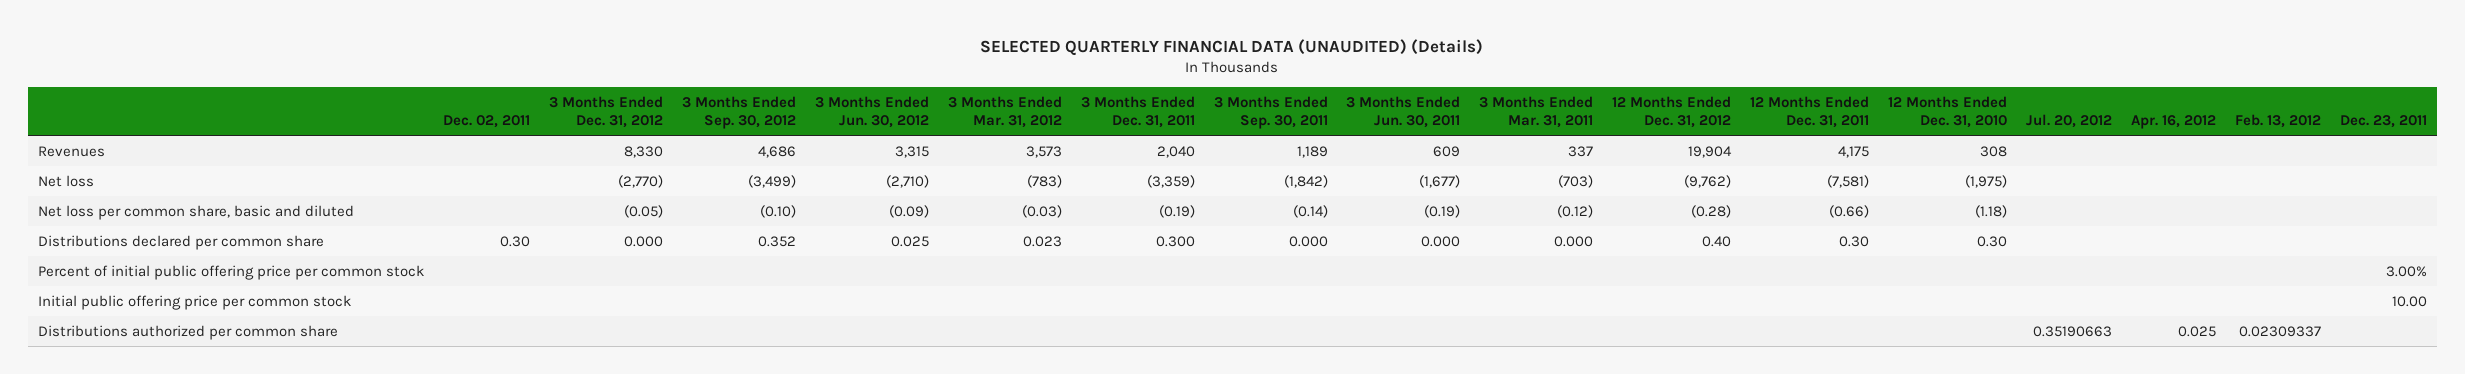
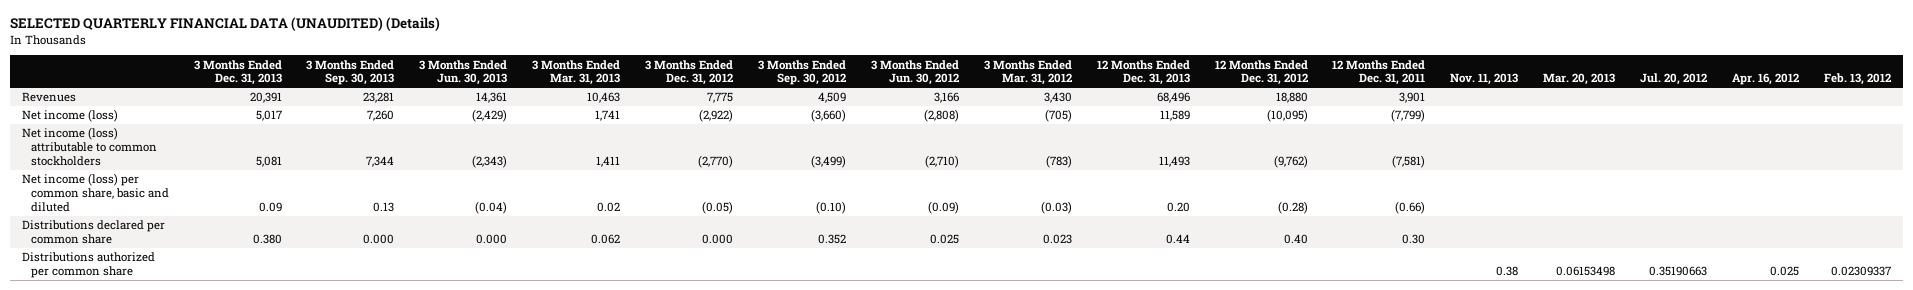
[442,114,530,128] Dec. 02, 2011 -> none
[1080,95,1195,128] 3 Months Ended Dec. 31, 2011 -> none
[1213,95,1328,129] 3 Months Ended Sep. 30, 2011 -> none
[1346,95,1461,128] 3 Months Ended Jun. 30, 2011 -> none
[1479,95,1594,128] 3 Months Ended Mar. 31, 2011 -> none
[1888,95,2008,128] 12 Months Ended Dec. 31, 2010 -> none
[2340,114,2428,128] Dec. 23, 2011 -> none
none -> [193,59,282,86] 3 Months Ended Dec. 31, 2013
none -> [306,59,395,86] 3 Months Ended Sep. 30, 2013
none -> [419,59,508,86] 3 Months Ended Jun. 30, 2013
none -> [532,59,621,86] 3 Months Ended Mar. 31, 2013
none -> [1096,59,1190,86] 12 Months Ended Dec. 31, 2013
none -> [1450,73,1519,86] Nov. 11, 2013
none -> [1543,73,1616,86] Mar. 20, 2013
[623,145,663,158] 8,330 -> [707,92,734,104] 7,775
[757,145,796,158] 4,686 -> [817,92,846,104] 4,509
[894,145,929,158] 3,315 -> [933,92,959,104] 3,166
[1025,145,1062,158] 3,573 -> [1043,92,1072,104] 3,430
[1688,145,1733,158] 19,904 -> [1275,92,1308,104] 18,880
[1838,145,1870,158] 4,175 -> [1399,92,1426,104] 3,901
none -> [22,109,119,123] Net income (loss)
[37,174,94,187] Net loss -> [22,127,157,166] Net income (loss) attributable to common stockholders
[37,204,354,220] Net loss per common share, basic and diluted -> [22,173,169,212] Net income (loss) per common share, basic and diluted
[37,264,424,280] Percent of initial public offering price per common stock -> none
[37,294,351,310] Initial public offering price per common stock -> none

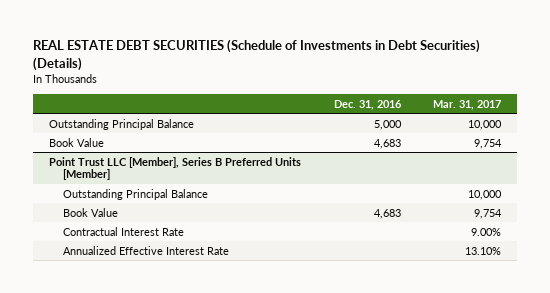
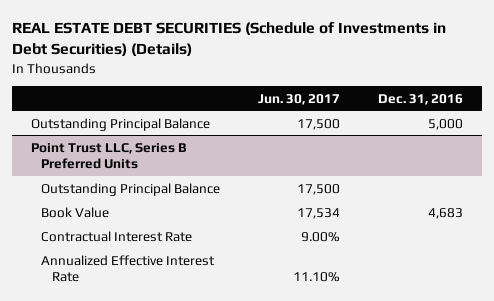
[433,99,502,110] Mar. 31, 2017 -> none
none -> [258,93,341,105] Jun. 30, 2017
[49,137,105,147] Book Value -> none
[49,156,302,181] Point Trust LLC [Member], Series B Preferred Units [Member] -> [30,142,187,170] Point Trust LLC, Series B Preferred Units

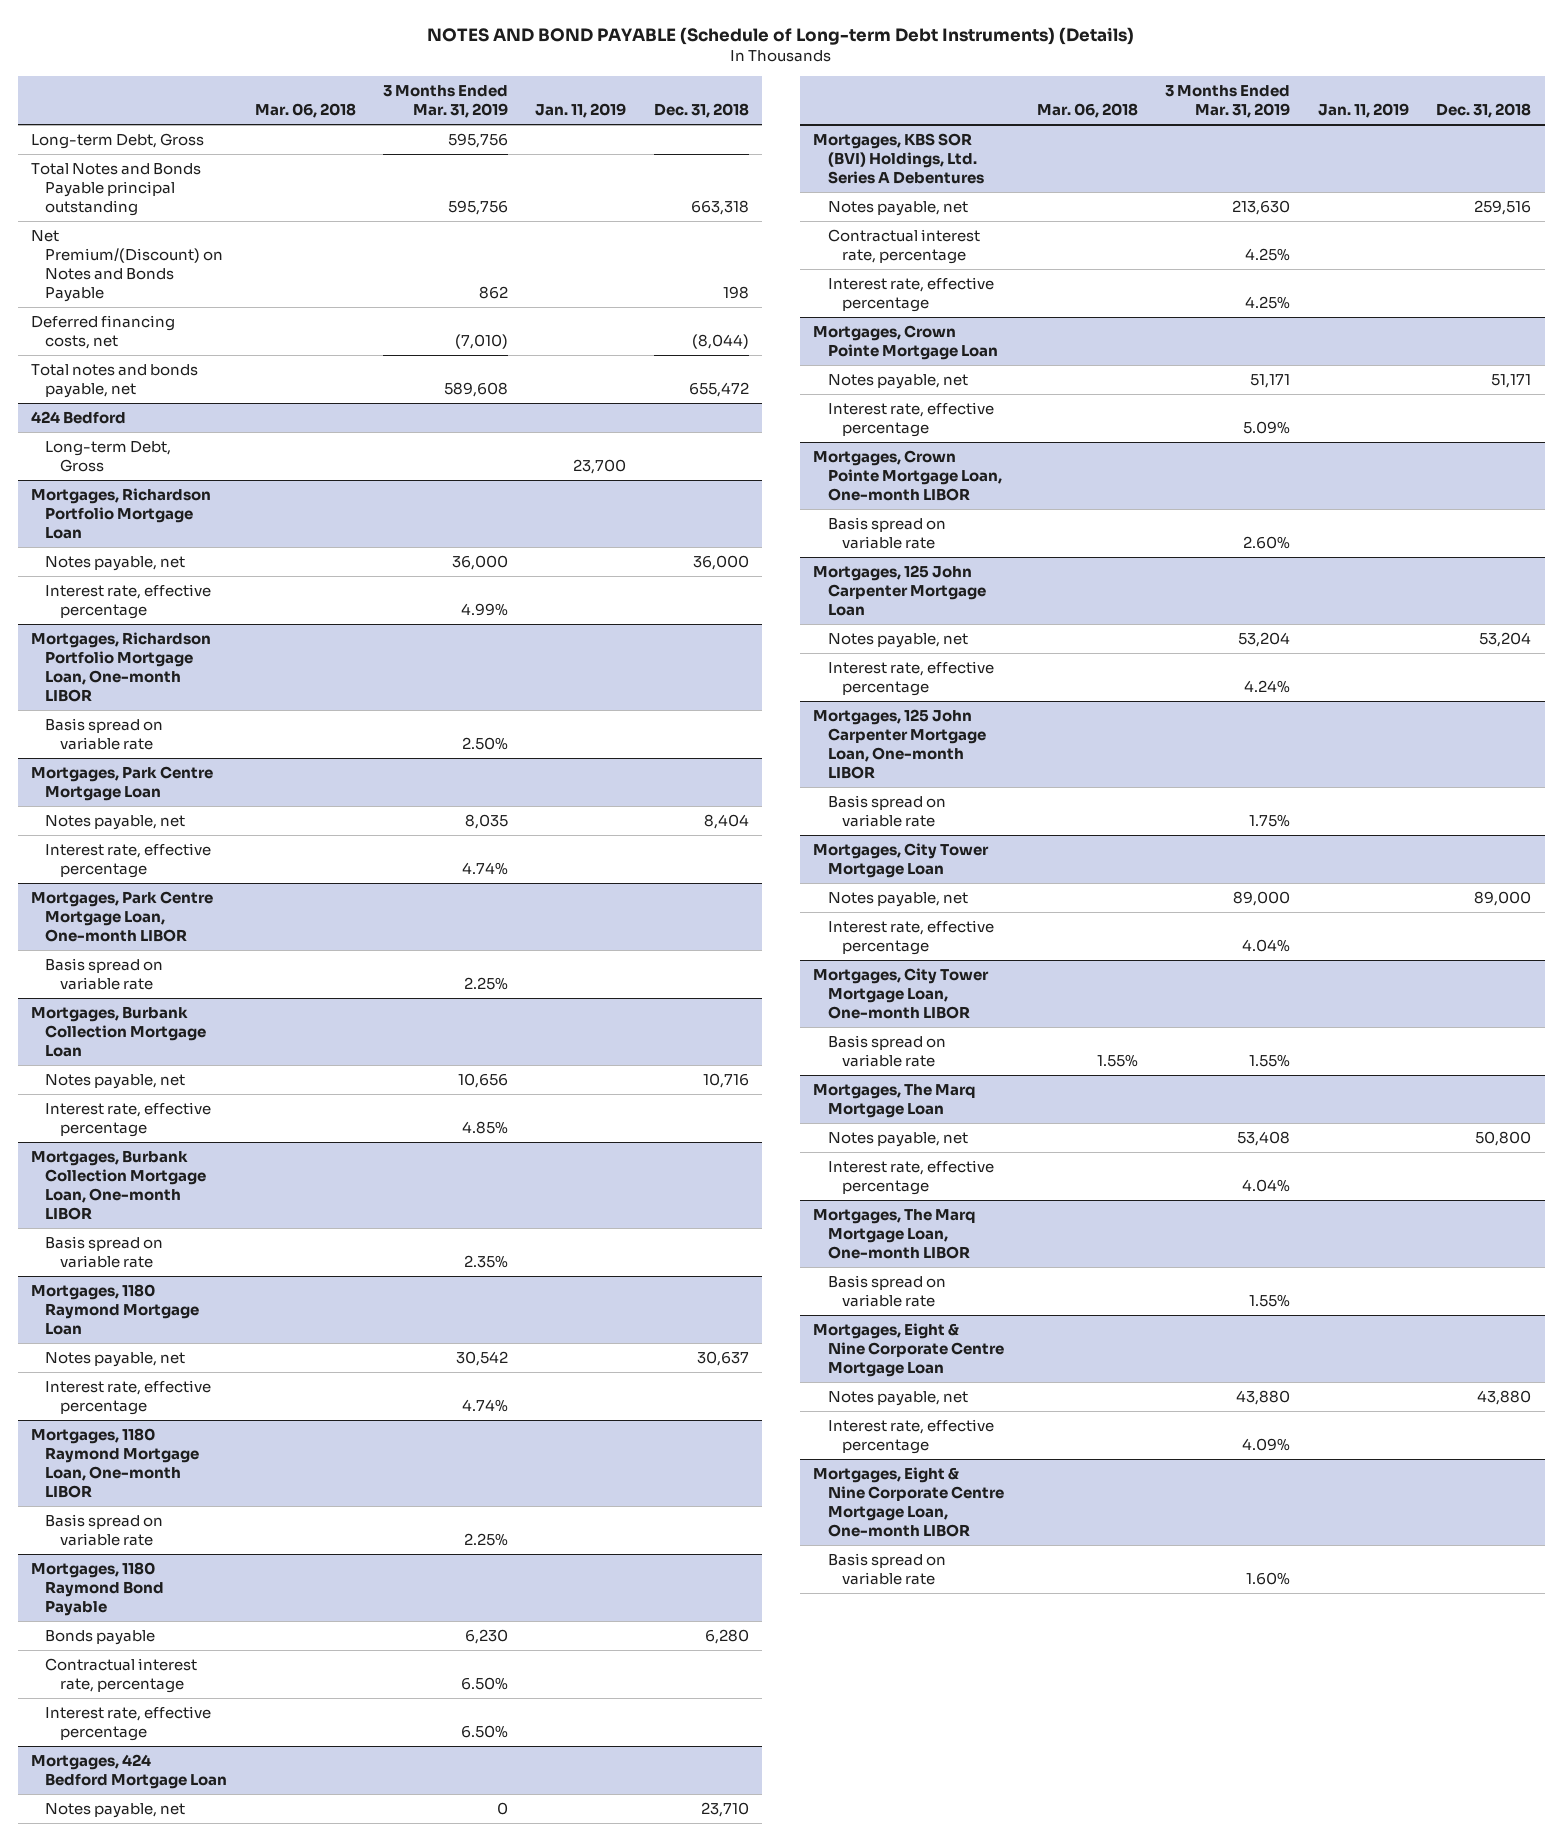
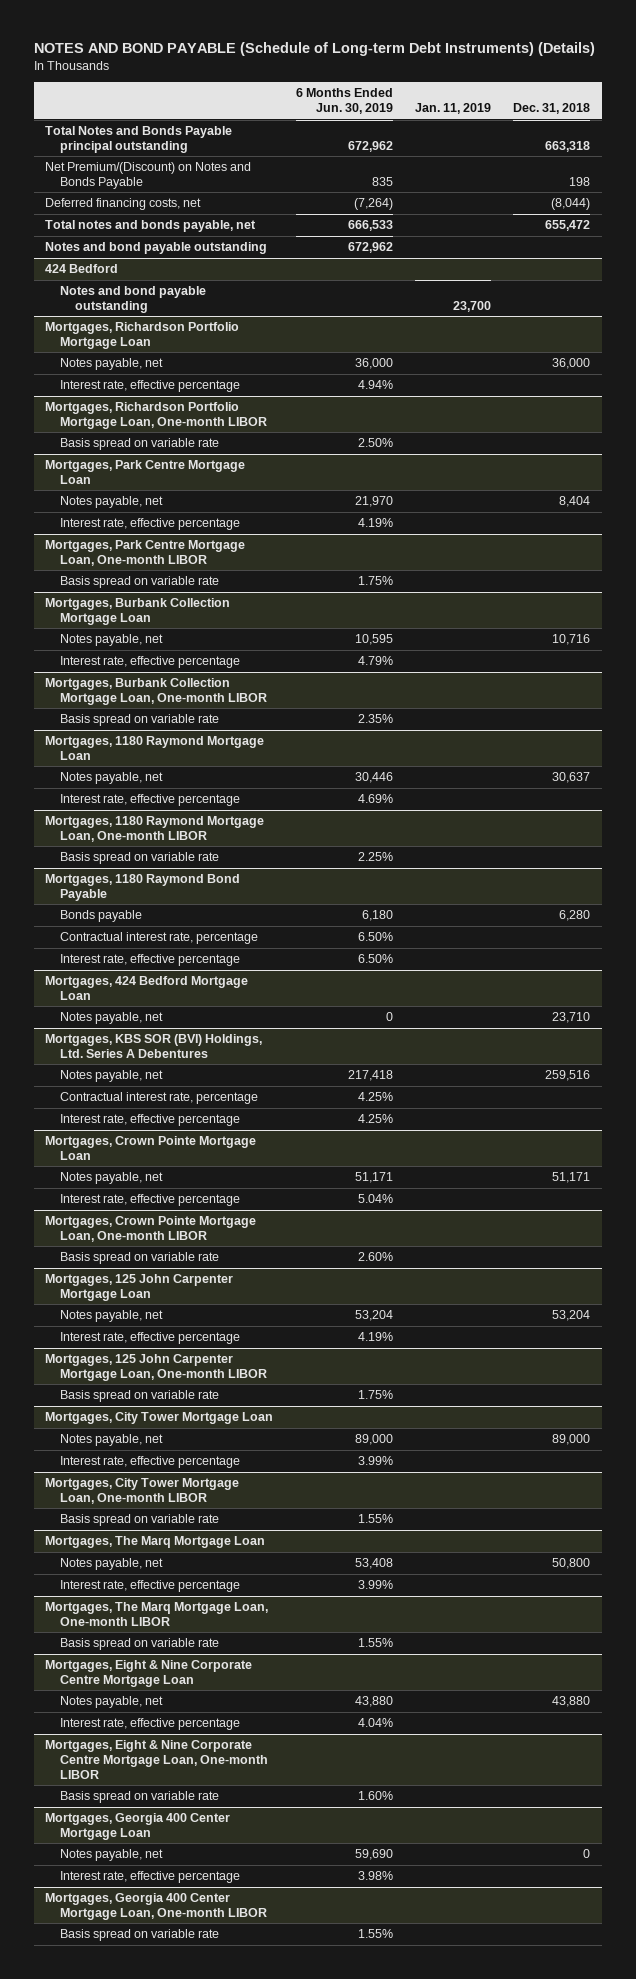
[254,102,356,118] Mar. 06, 2018 -> none
[383,84,509,118] 3 Months Ended Mar. 31, 2019 -> none
none -> [295,88,393,115] 6 Months Ended Jun. 30, 2019
[31,133,205,150] Long-term Debt, Gross -> none
none -> [45,242,268,255] Notes and bond payable outstanding
[45,441,172,472] Long-term Debt, Gross -> [59,286,206,313] Notes and bond payable outstanding
none -> [45,1813,231,1840] Mortgages, Georgia 400 Center Mortgage Loan
none -> [59,1849,163,1862] Notes payable, net
none -> [59,1871,240,1884] Interest rate, effective percentage
none -> [45,1893,267,1920] Mortgages, Georgia 400 Center Mortgage Loan, One-month LIBOR
none -> [59,1929,219,1942] Basis spread on variable rate

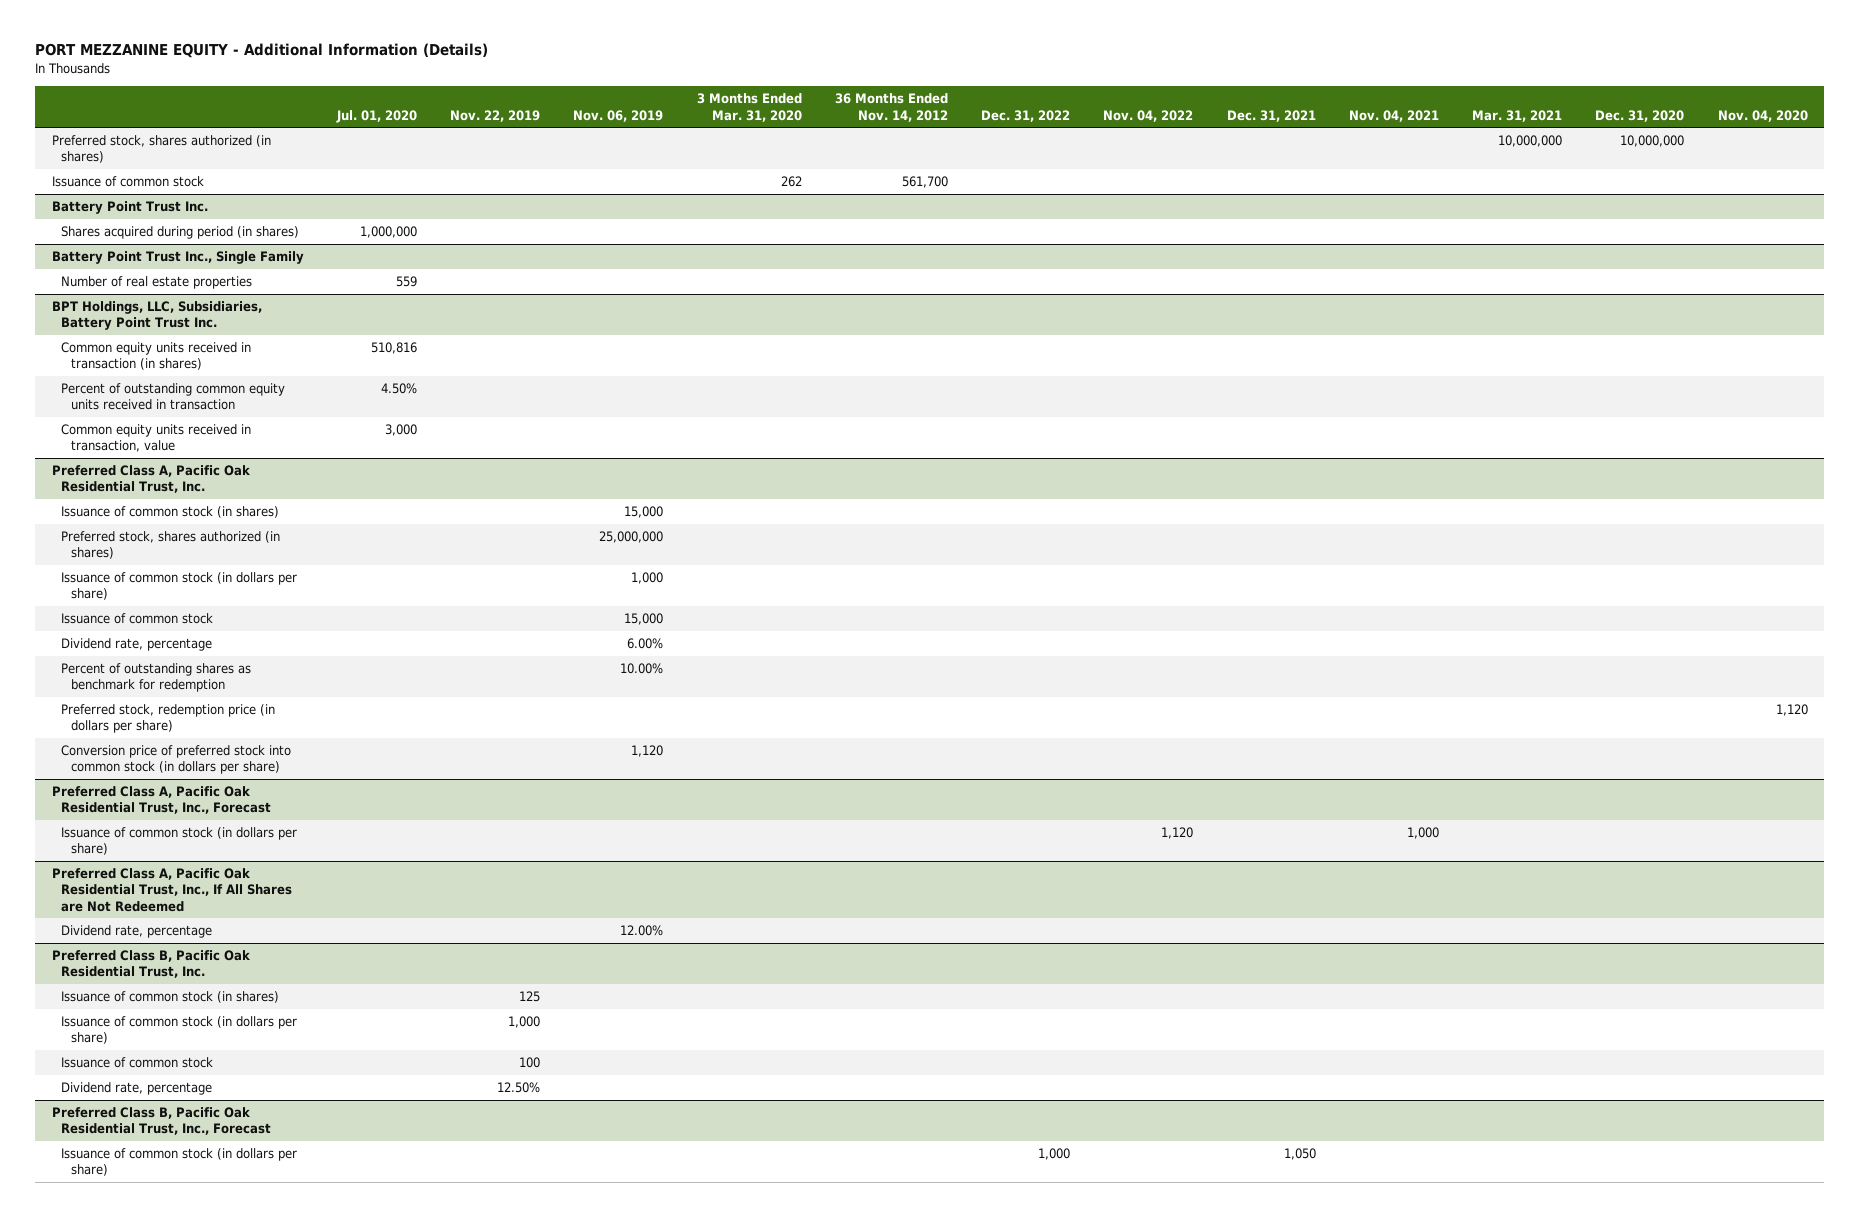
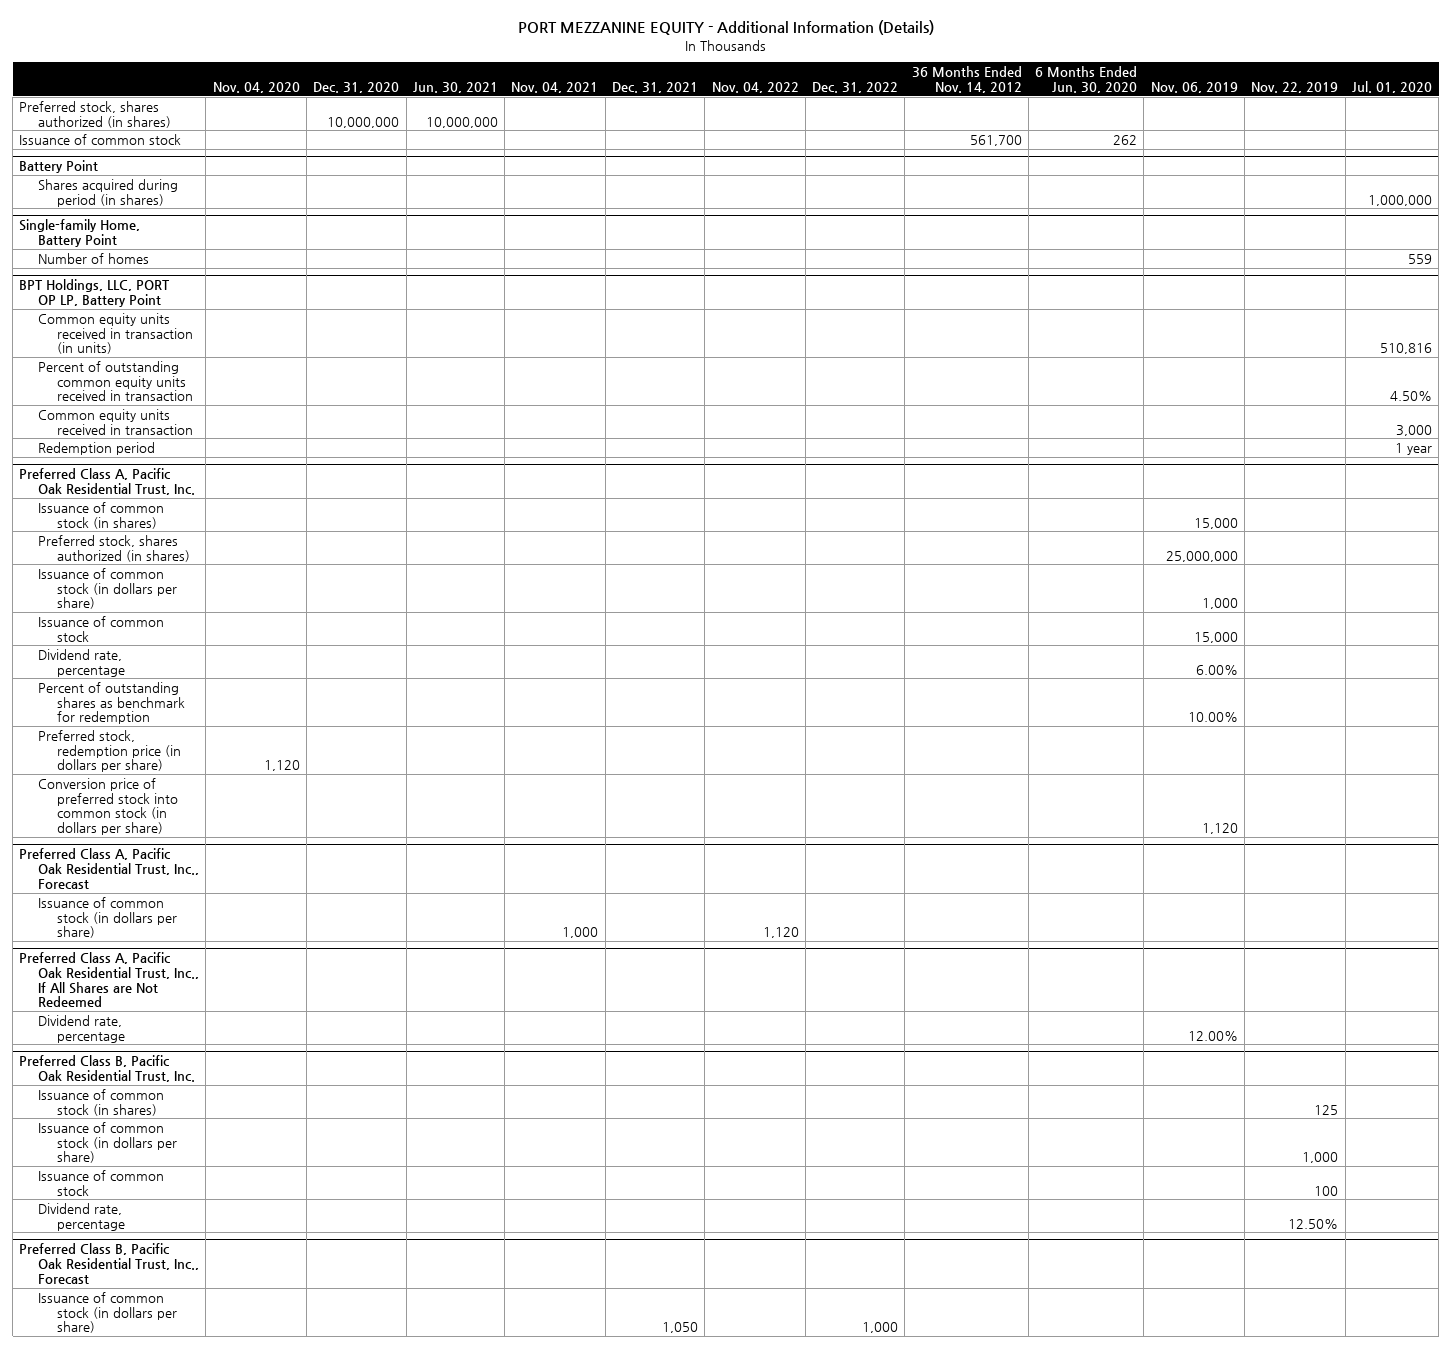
[696,93,802,122] 3 Months Ended Mar. 31, 2020 -> none
[1472,109,1563,122] Mar. 31, 2021 -> none
none -> [412,81,498,93] Jun. 30, 2021
none -> [1035,66,1138,93] 6 Months Ended Jun. 30, 2020
[51,201,208,215] Battery Point Trust Inc. -> [19,160,99,174] Battery Point
[51,251,304,265] Battery Point Trust Inc., Single Family -> [19,219,141,247] Single-family Home, Battery Point
[61,276,253,290] Number of real estate properties -> [38,252,150,264] Number of homes
[51,301,262,331] BPT Holdings, LLC, Subsidiaries, Battery Point Trust Inc. -> [19,279,171,307] BPT Holdings, LLC, PORT OP LP, Battery Point
[61,342,252,371] Common equity units received in transaction (in shares) -> [38,312,193,355] Common equity units received in transaction (in units)
[61,424,252,453] Common equity units received in transaction, value -> [38,408,193,435] Common equity units received in transaction
none -> [38,441,156,455] Redemption period

